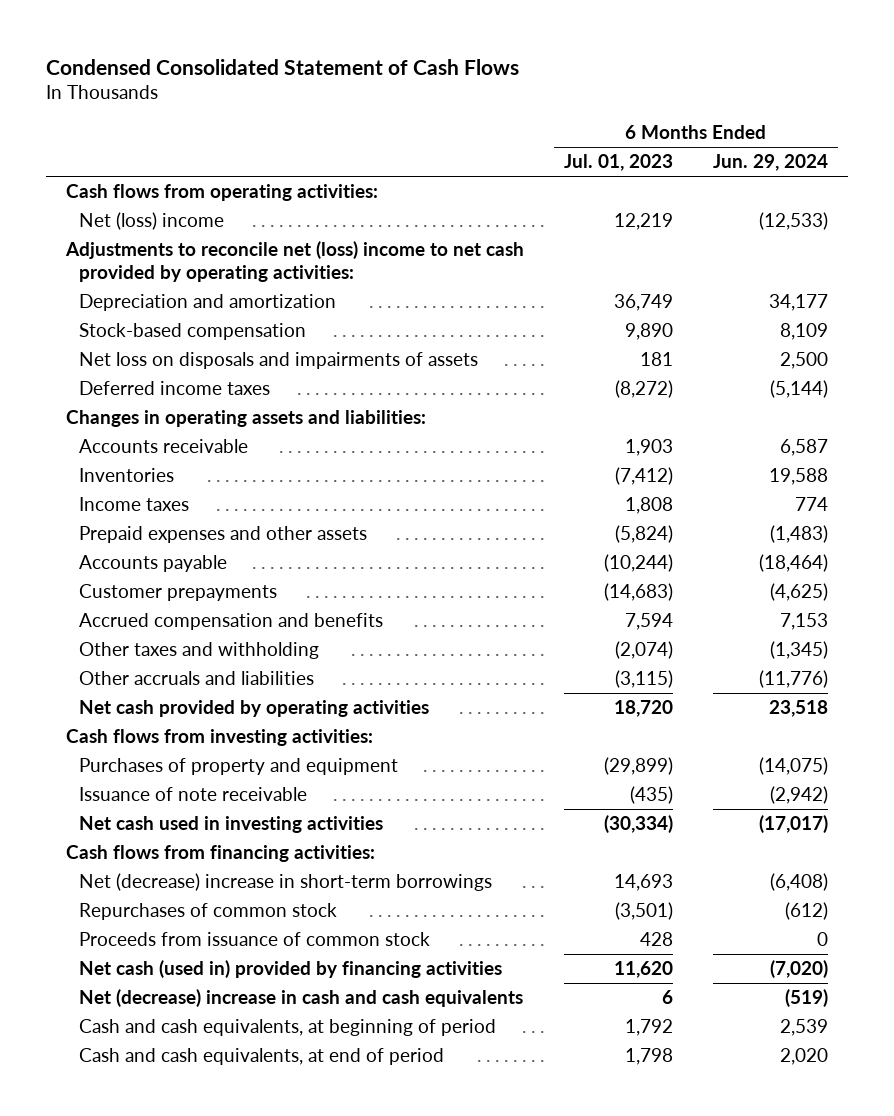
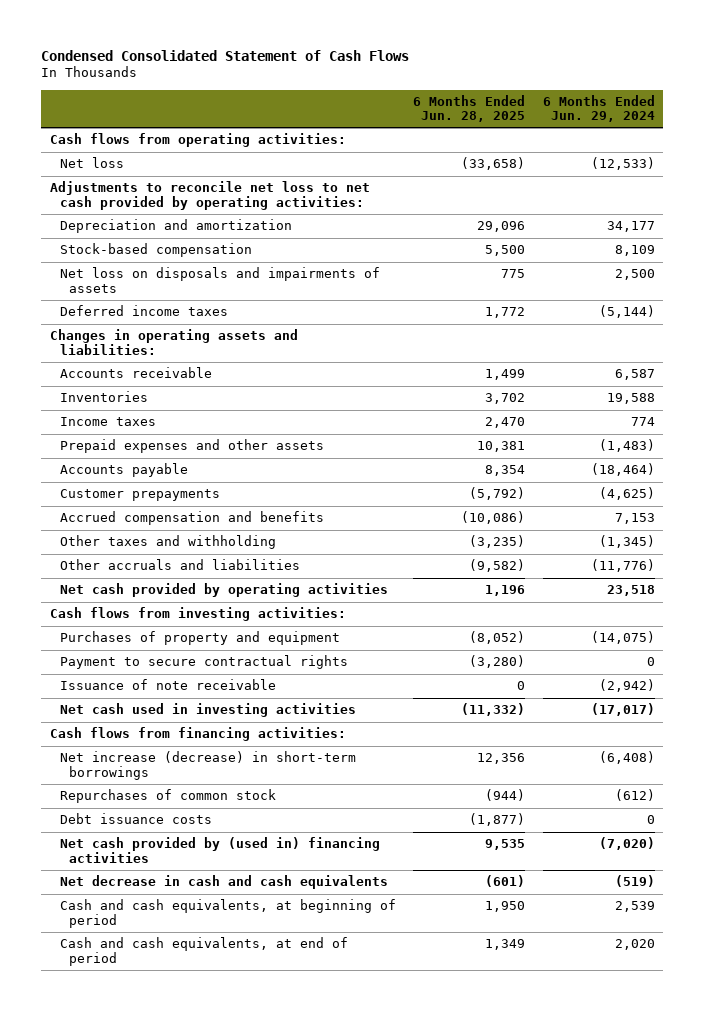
[564,154,674,172] Jul. 01, 2023 -> none
none -> [413,94,526,123] 6 Months Ended Jun. 28, 2025
[78,212,224,231] Net (loss) income -> [59,157,124,169] Net loss
[65,241,525,282] Adjustments to reconcile net (loss) income to net cash provided by operating activities: -> [50,181,371,210] Adjustments to reconcile net loss to net cash provided by operating activities:
none -> [59,655,348,670] Payment to secure contractual rights
[78,873,492,892] Net (decrease) increase in short-term borrowings -> [59,751,356,780] Net increase (decrease) in short-term borrowings
[78,932,430,947] Proceeds from issuance of common stock -> none
none -> [59,813,212,825] Debt issuance costs
[78,960,502,979] Net cash (used in) provided by financing activities -> [59,837,380,863] Net cash provided by (used in) financing activities
[78,989,523,1008] Net (decrease) increase in cash and cash equivalents -> [59,875,388,890] Net decrease in cash and cash equivalents

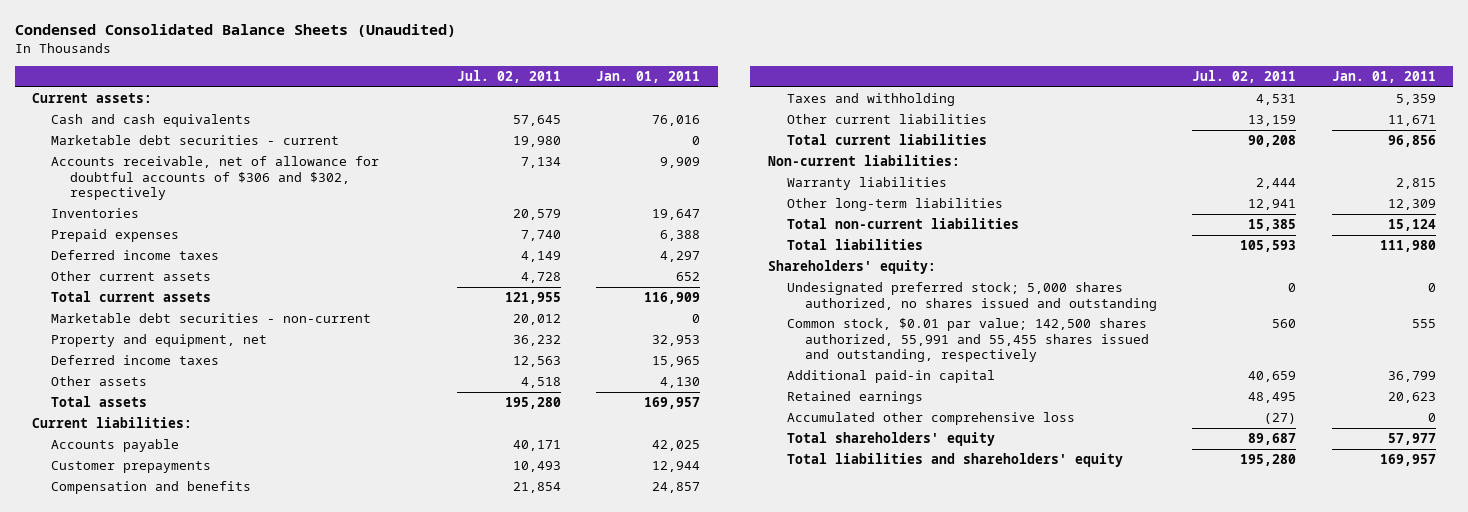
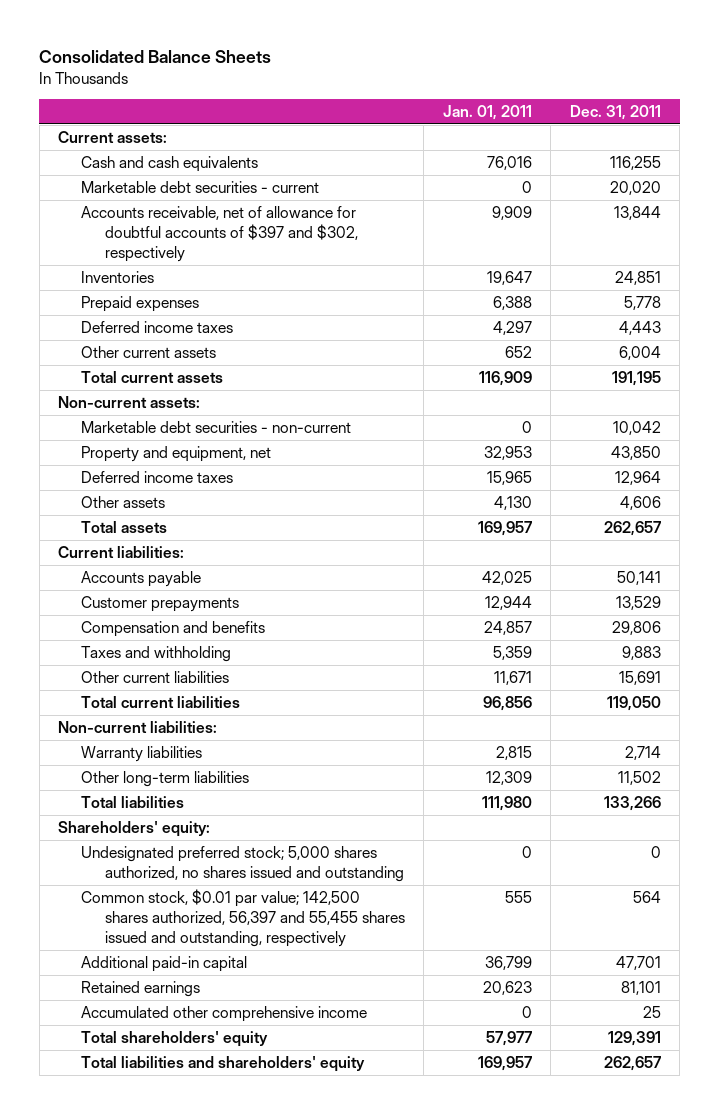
[14,24,456,38] Condensed Consolidated Balance Sheets (Unaudited) -> [39,50,272,64] Consolidated Balance Sheets
[456,69,561,83] Jul. 02, 2011 -> none
none -> [569,105,661,121] Dec. 31, 2011
[51,156,380,200] Accounts receivable, net of allowance for doubtful accounts of $306 and $302, respectively -> [81,206,358,262] Accounts receivable, net of allowance for doubtful accounts of $397 and $302, respectively
none -> [58,396,201,409] Non-current assets:
[786,218,1019,230] Total non-current liabilities -> none
[786,318,1150,362] Common stock, $0.01 par value; 142,500 shares authorized, 55,991 and 55,455 shares issued and outstanding, respectively -> [81,889,405,947] Common stock, $0.01 par value; 142,500 shares authorized, 56,397 and 55,455 shares issued and outstanding, respectively
[786,412,1075,426] Accumulated other comprehensive loss -> [81,1006,368,1023] Accumulated other comprehensive income

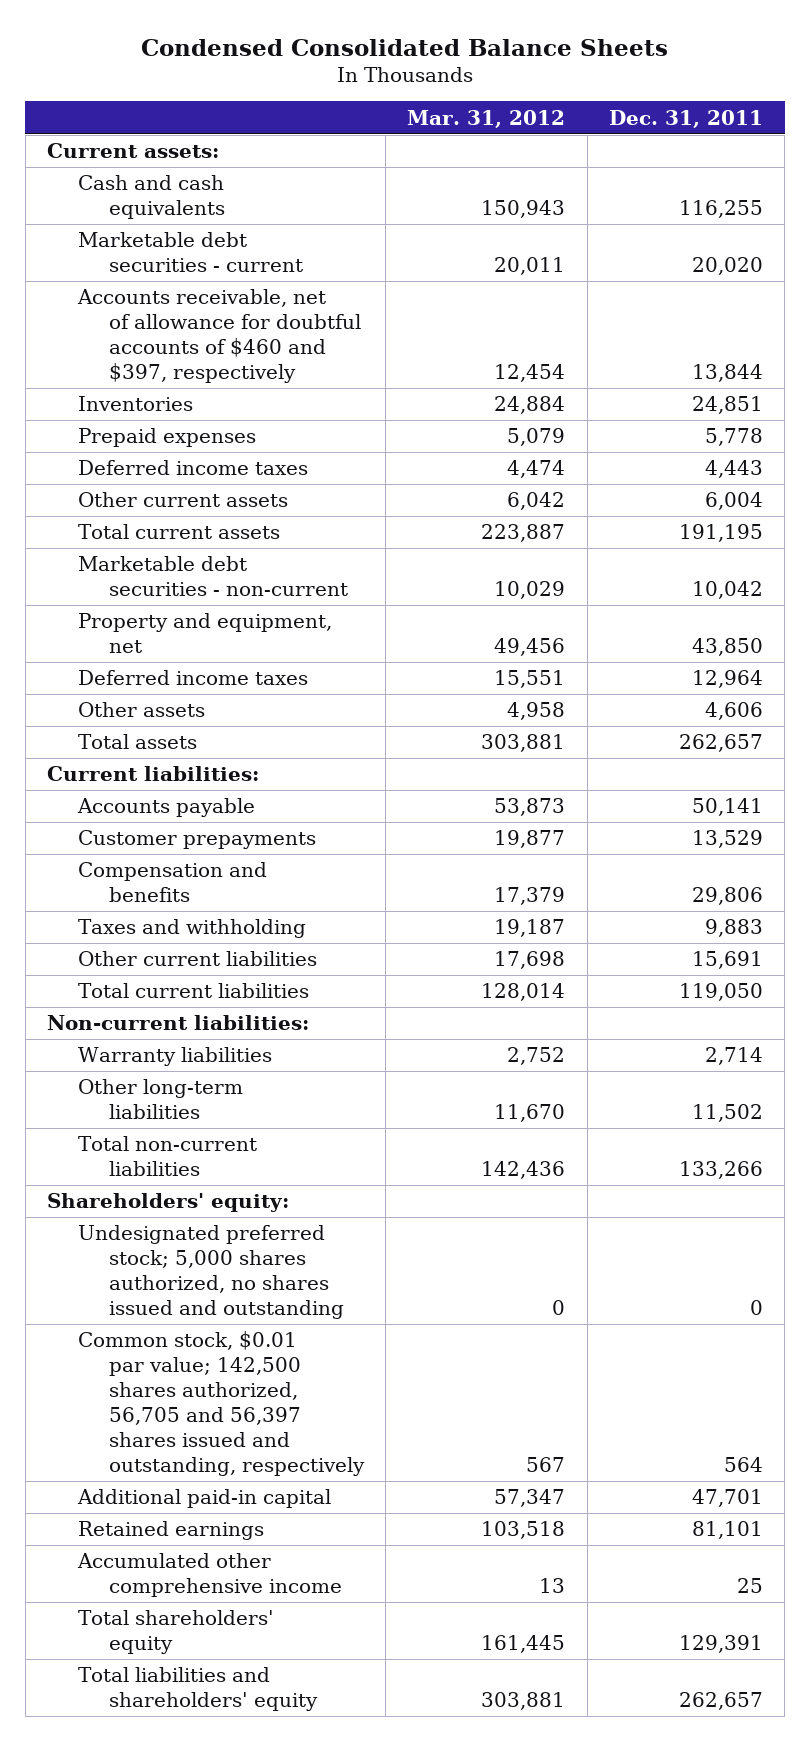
[39,50,272,64] Consolidated Balance Sheets -> [141,38,669,56] Condensed Consolidated Balance Sheets
[442,105,532,121] Jan. 01, 2011 -> none
none -> [407,109,566,128] Mar. 31, 2012
[81,206,358,262] Accounts receivable, net of allowance for doubtful accounts of $397 and $302, respectively -> [76,289,361,383] Accounts receivable, net of allowance for doubtful accounts of $460 and $397, respectively
[58,396,201,409] Non-current assets: -> none
[81,796,185,809] Total liabilities -> [77,1136,257,1177] Total non-current liabilities
[81,889,405,947] Common stock, $0.01 par value; 142,500 shares authorized, 56,397 and 55,455 shares issued and outstanding, respectively -> [77,1331,365,1476] Common stock, $0.01 par value; 142,500 shares authorized, 56,705 and 56,397 shares issued and outstanding, respectively

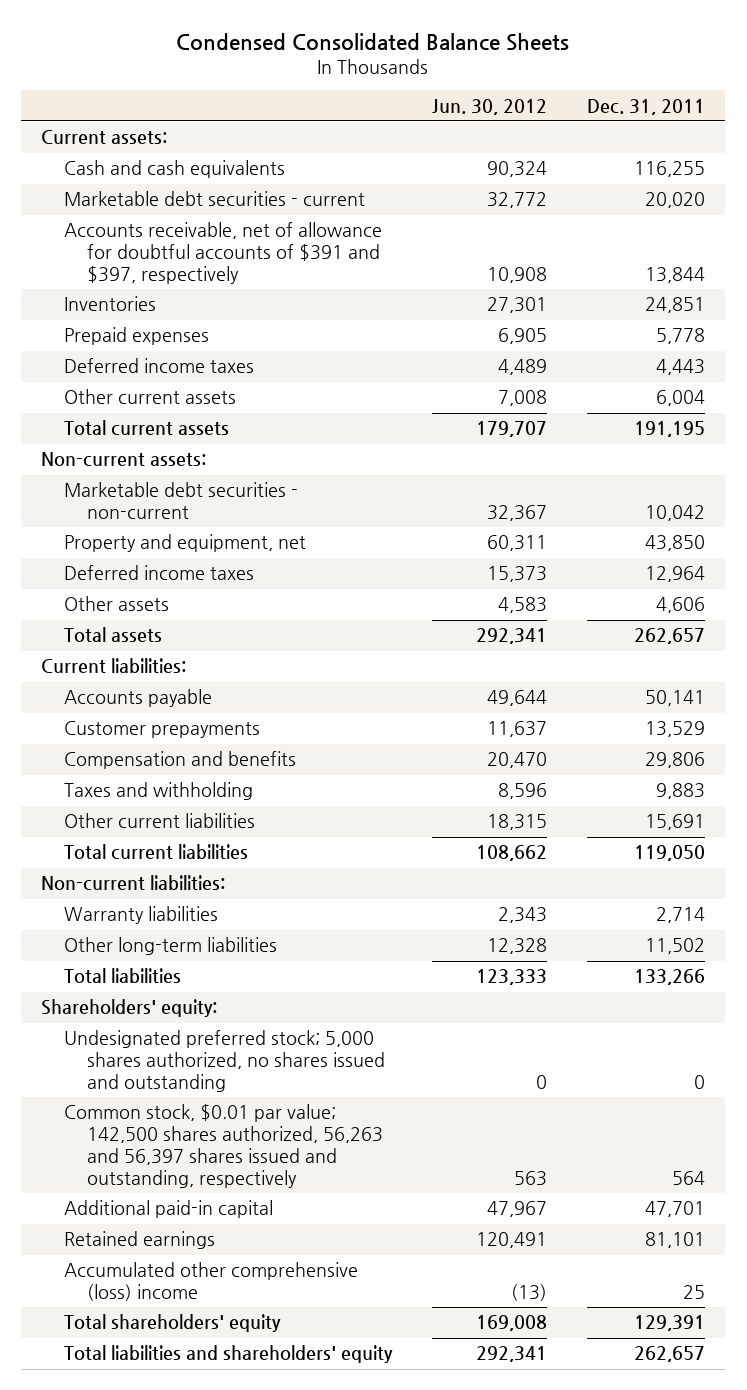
[407,109,566,128] Mar. 31, 2012 -> none
none -> [432,98,548,115] Jun. 30, 2012
[76,289,361,383] Accounts receivable, net of allowance for doubtful accounts of $460 and $397, respectively -> [64,222,383,284] Accounts receivable, net of allowance for doubtful accounts of $391 and $397, respectively
none -> [41,452,207,468] Non-current assets:
[77,1136,257,1177] Total non-current liabilities -> [64,968,182,984] Total liabilities
[77,1331,365,1476] Common stock, $0.01 par value; 142,500 shares authorized, 56,705 and 56,397 shares issued and outstanding, respectively -> [64,1104,383,1188] Common stock, $0.01 par value; 142,500 shares authorized, 56,263 and 56,397 shares issued and outstanding, respectively
[76,1553,342,1598] Accumulated other comprehensive income -> [64,1262,359,1302] Accumulated other comprehensive (loss) income

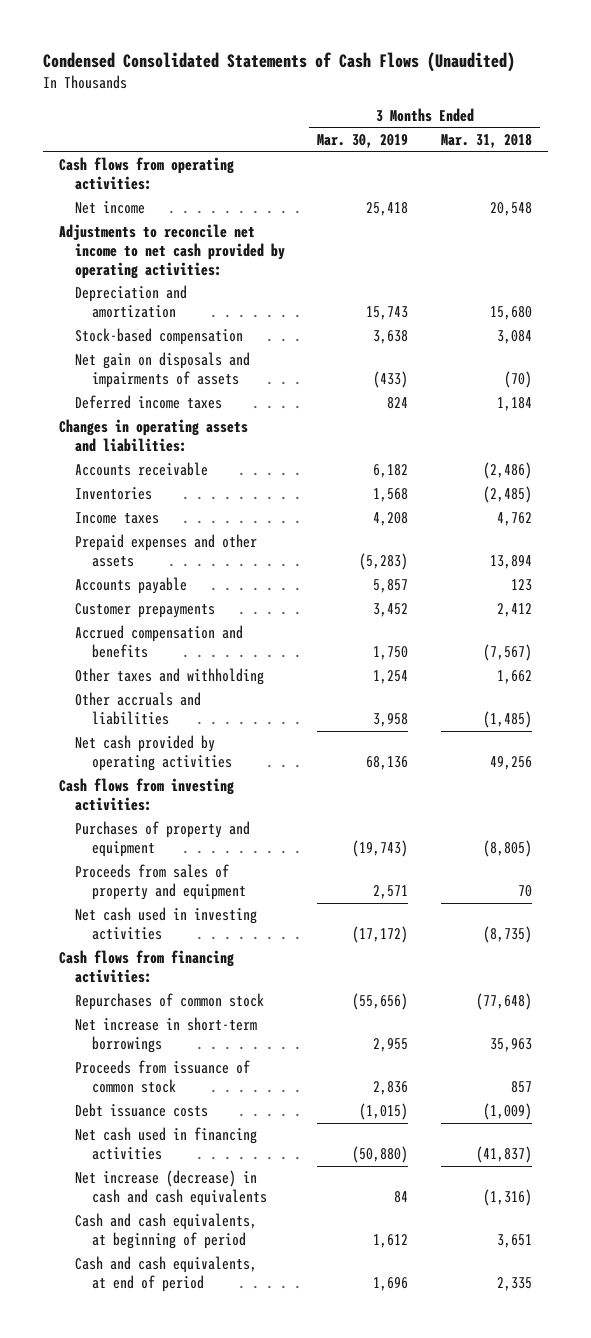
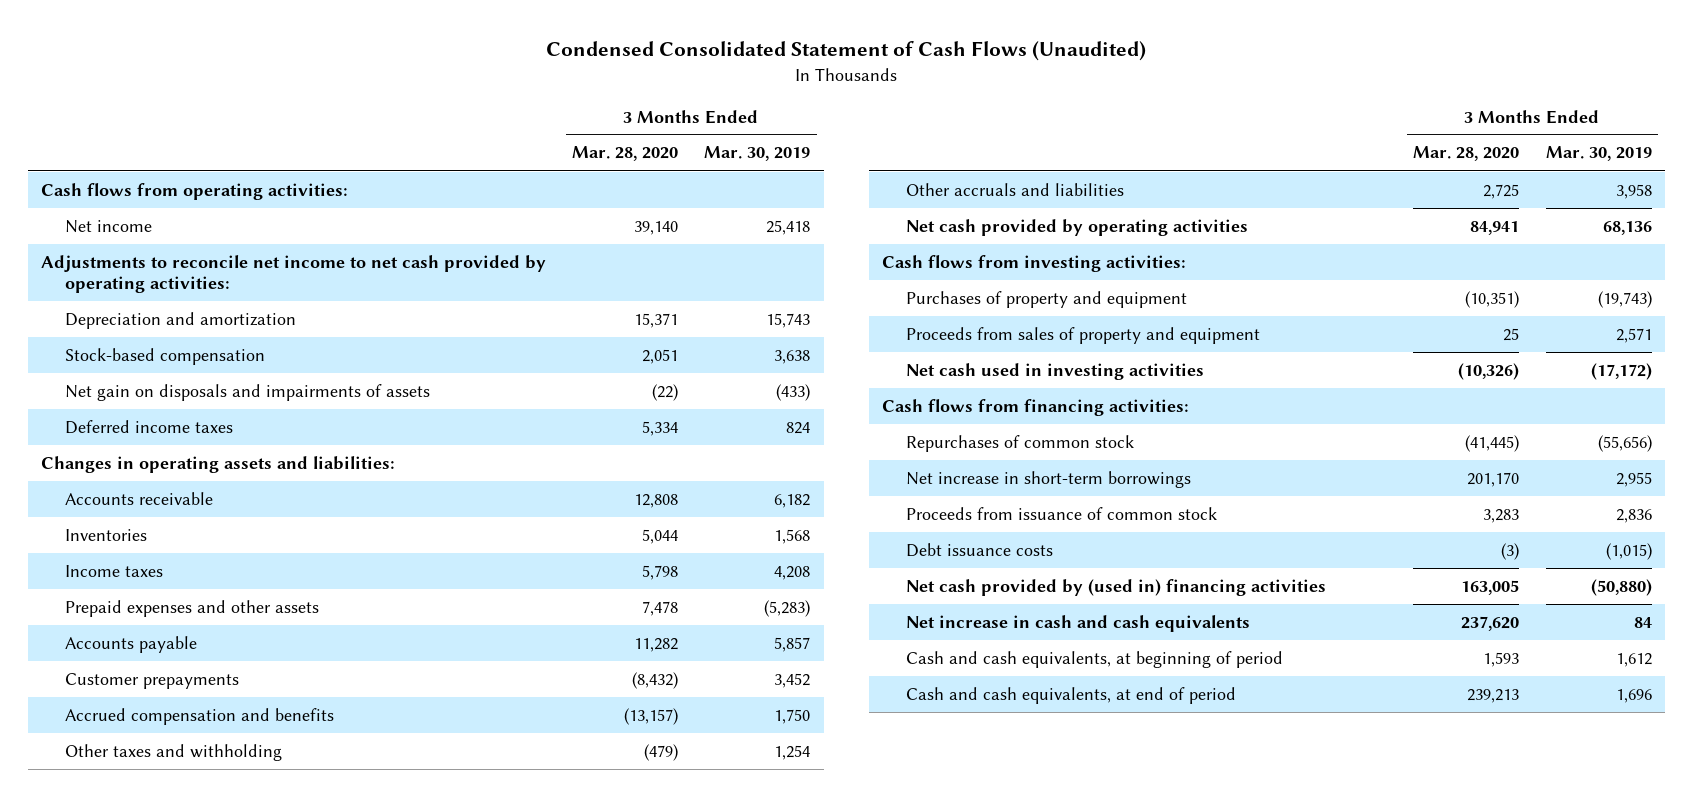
[43,52,516,73] Condensed Consolidated Statements of Cash Flows (Unaudited) -> [546,41,1147,62] Condensed Consolidated Statement of Cash Flows (Unaudited)
[440,134,532,149] Mar. 31, 2018 -> none
none -> [572,146,679,162] Mar. 28, 2020
[75,1127,258,1161] Net cash used in financing activities -> [906,578,1327,596] Net cash provided by (used in) financing activities
[75,1170,267,1207] Net increase (decrease) in cash and cash equivalents -> [906,614,1251,632] Net increase in cash and cash equivalents

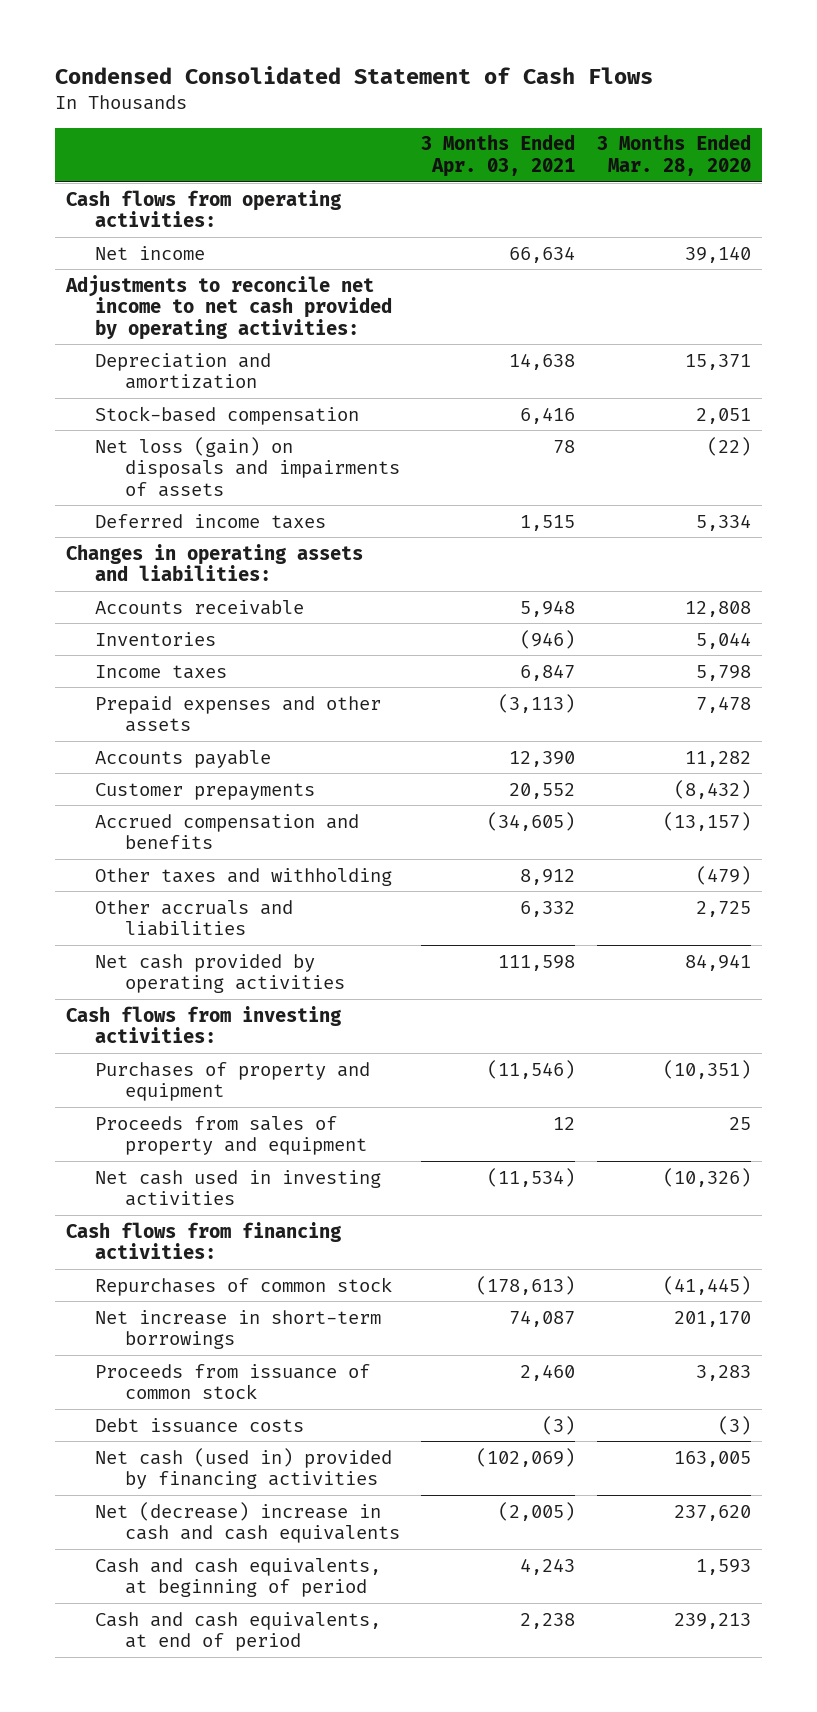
[546,41,1147,62] Condensed Consolidated Statement of Cash Flows (Unaudited) -> [55,66,654,85] Condensed Consolidated Statement of Cash Flows
[704,146,811,162] Mar. 30, 2019 -> none
none -> [421,134,576,178] 3 Months Ended Apr. 03, 2021
[64,383,430,401] Net gain on disposals and impairments of assets -> [95,436,400,497] Net loss (gain) on disposals and impairments of assets
[906,578,1327,596] Net cash provided by (used in) financing activities -> [95,1447,393,1490] Net cash (used in) provided by financing activities
[906,614,1251,632] Net increase in cash and cash equivalents -> [95,1501,400,1544] Net (decrease) increase in cash and cash equivalents

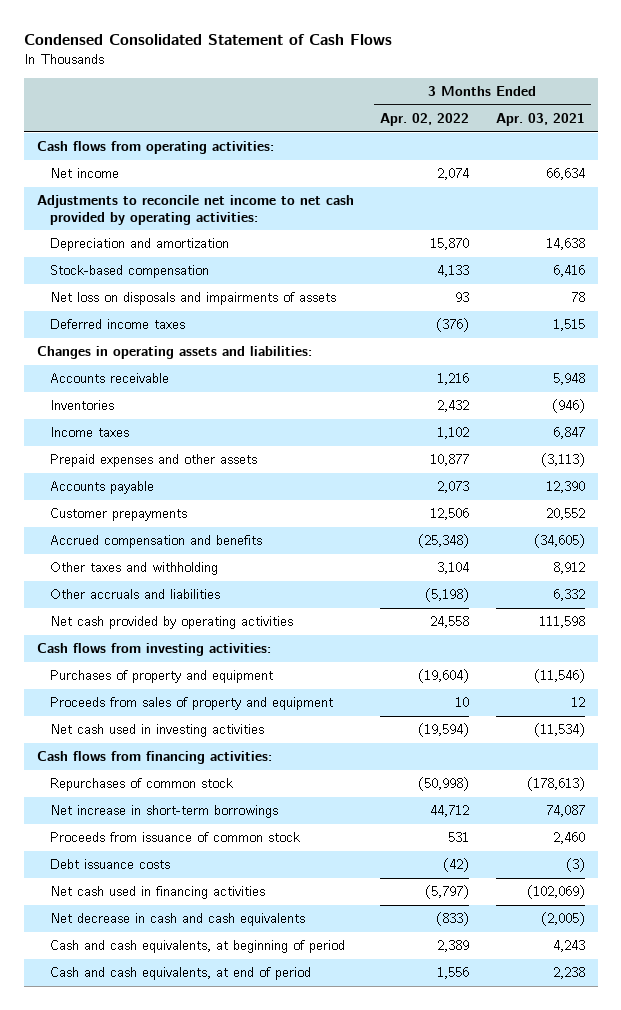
[596,134,751,177] 3 Months Ended Mar. 28, 2020 -> none
none -> [380,113,470,127] Apr. 02, 2022
[95,436,400,497] Net loss (gain) on disposals and impairments of assets -> [49,292,336,306] Net loss on disposals and impairments of assets
[95,1447,393,1490] Net cash (used in) provided by financing activities -> [49,886,265,900] Net cash used in financing activities
[95,1501,400,1544] Net (decrease) increase in cash and cash equivalents -> [49,913,305,927] Net decrease in cash and cash equivalents

